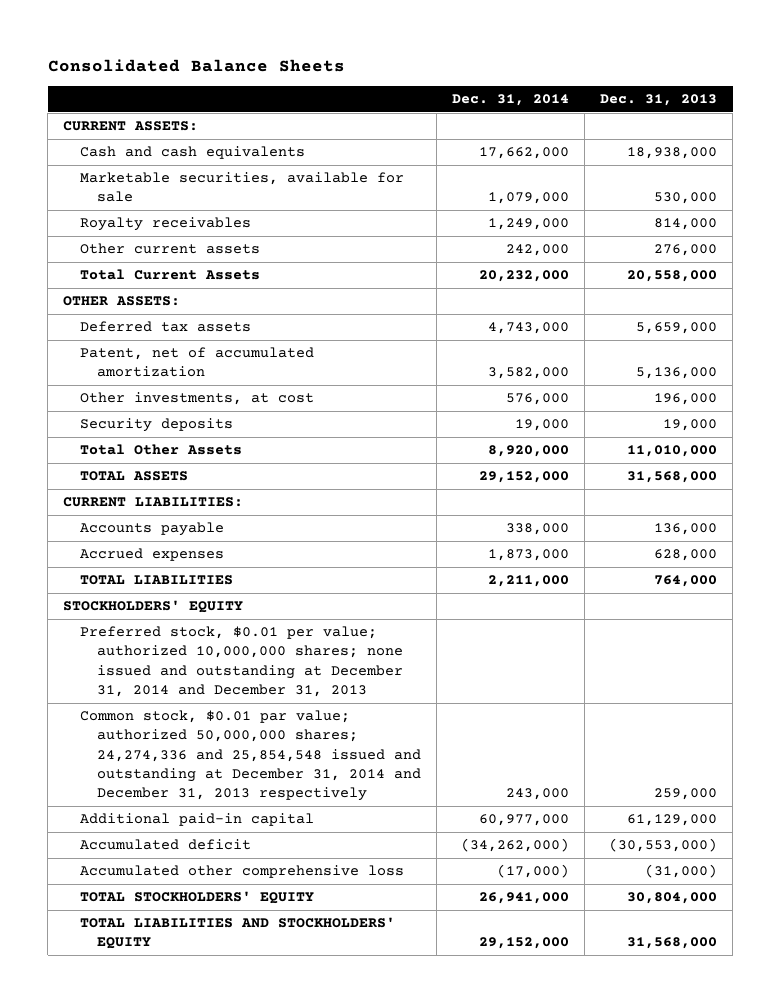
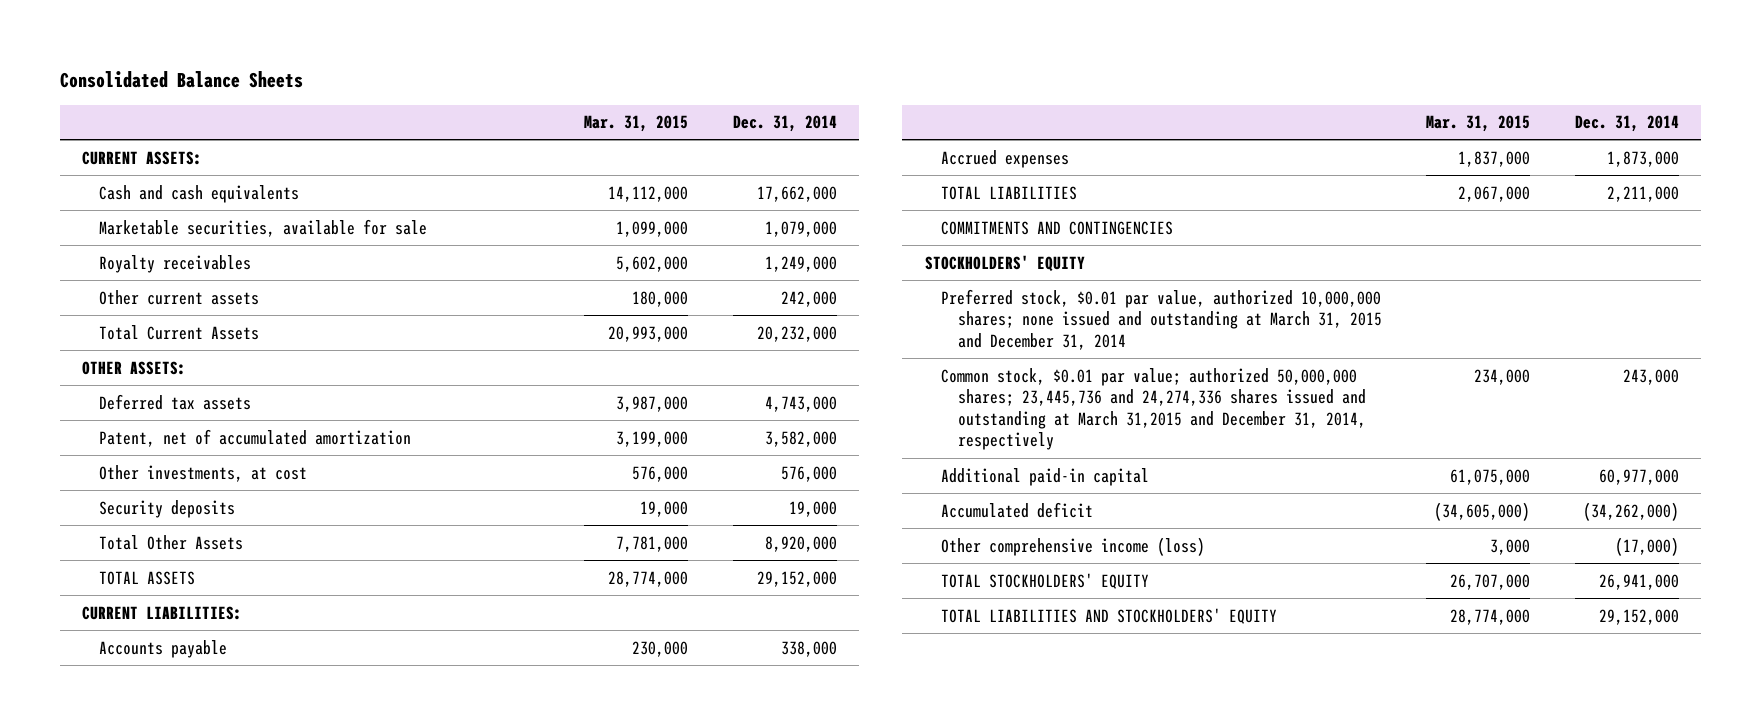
[600,94,718,107] Dec. 31, 2013 -> none
none -> [584,115,689,133] Mar. 31, 2015
none -> [941,220,1174,235] COMMITMENTS AND CONTINGENCIES
[80,626,404,698] Preferred stock, $0.01 per value; authorized 10,000,000 shares; none issued and outstanding at December 31, 2014 and December 31, 2013 -> [941,288,1382,350] Preferred stock, $0.01 par value, authorized 10,000,000 shares; none issued and outstanding at March 31, 2015 and December 31, 2014
[80,710,422,802] Common stock, $0.01 par value; authorized 50,000,000 shares; 24,274,336 and 25,854,548 issued and outstanding at December 31, 2014 and December 31, 2013 respectively -> [941,367,1366,451] Common stock, $0.01 par value; authorized 50,000,000 shares; 23,445,736 and 24,274,336 shares issued and outstanding at March 31,2015 and December 31, 2014, respectively
[80,865,405,879] Accumulated other comprehensive loss -> [941,536,1206,556] Other comprehensive income (loss)

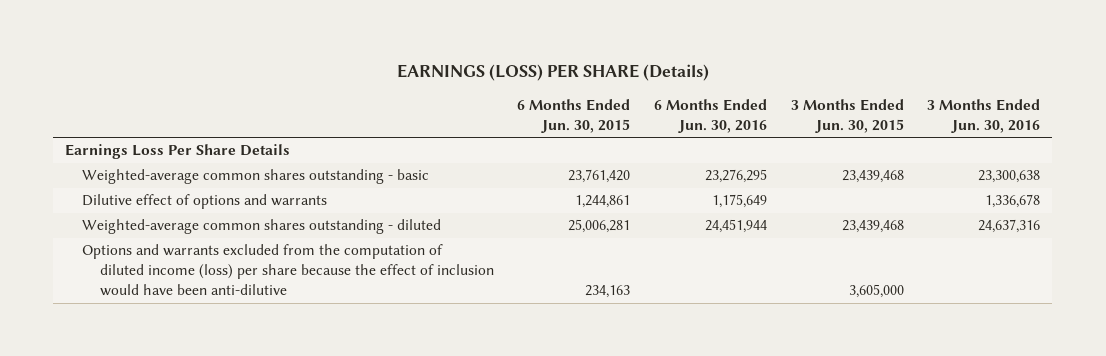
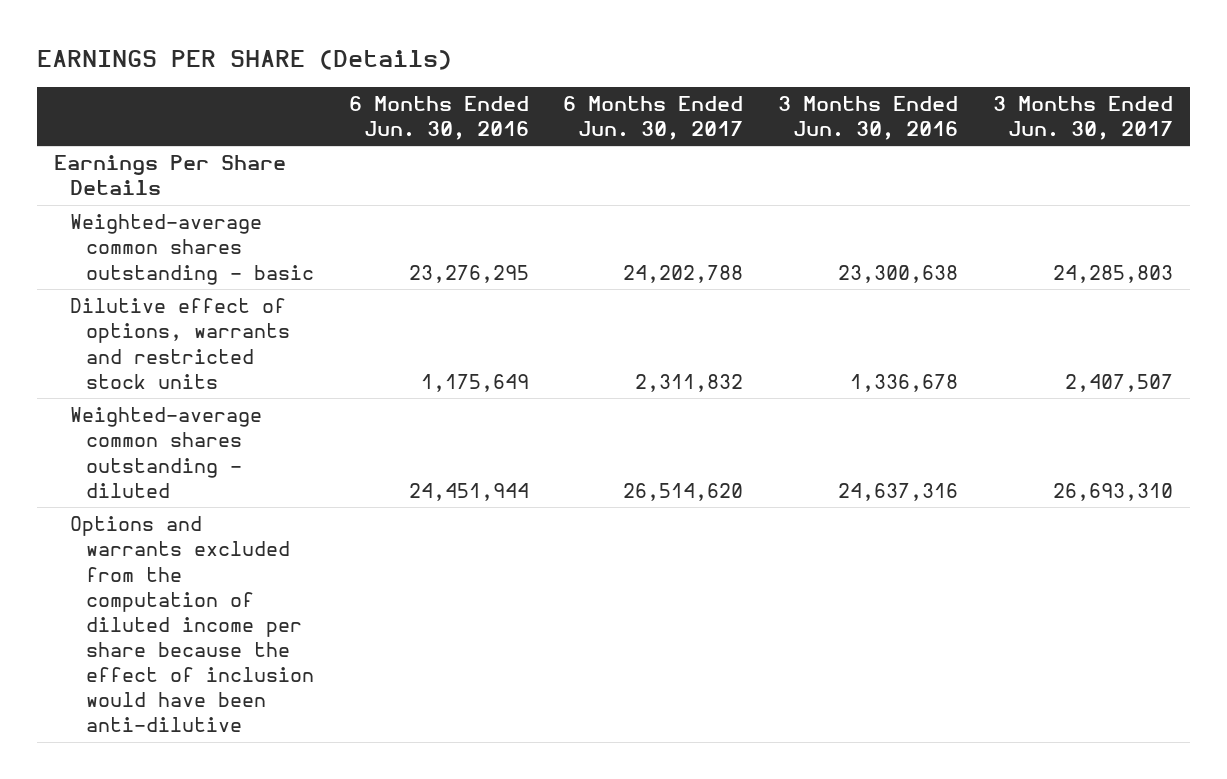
[396,64,709,82] EARNINGS (LOSS) PER SHARE (Details) -> [36,50,452,71] EARNINGS PER SHARE (Details)
[517,98,631,133] 6 Months Ended Jun. 30, 2015 -> none
[790,98,904,133] 3 Months Ended Jun. 30, 2015 -> none
none -> [563,95,744,141] 6 Months Ended Jun. 30, 2017
none -> [992,95,1173,141] 3 Months Ended Jun. 30, 2017
[65,144,291,160] Earnings Loss Per Share Details -> [54,155,287,196] Earnings Per Share Details
[82,194,328,210] Dilutive effect of options and warrants -> [69,298,290,389] Dilutive effect of options, warrants and restricted stock units
[82,244,494,297] Options and warrants excluded from the computation of diluted income (loss) per share because the effect of inclusion would have been anti-dilutive -> [69,516,314,733] Options and warrants excluded from the computation of diluted income per share because the effect of inclusion would have been anti-dilutive

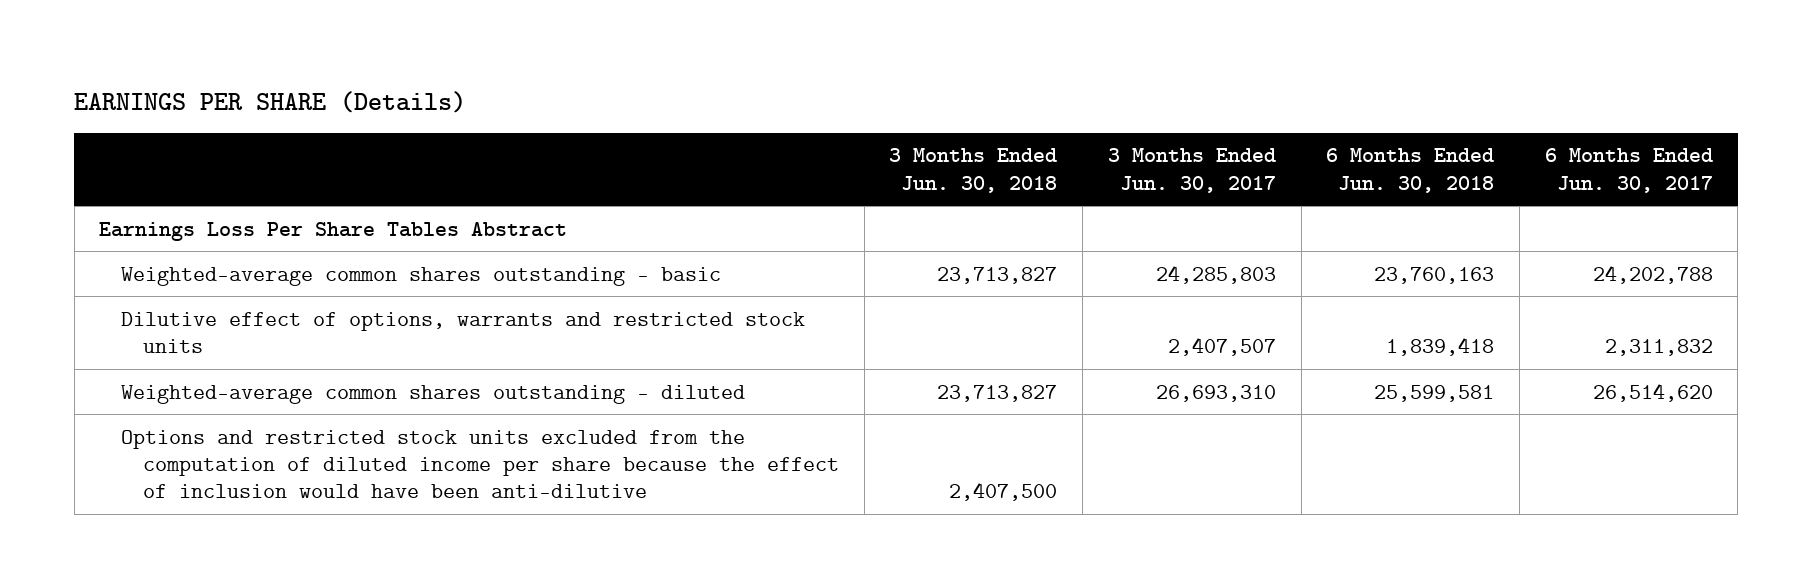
[348,95,529,141] 6 Months Ended Jun. 30, 2016 -> none
[777,95,958,141] 3 Months Ended Jun. 30, 2016 -> none
none -> [889,148,1058,193] 3 Months Ended Jun. 30, 2018
none -> [1326,148,1495,193] 6 Months Ended Jun. 30, 2018
[54,155,287,196] Earnings Per Share Details -> [99,221,568,241] Earnings Loss Per Share Tables Abstract
[69,516,314,733] Options and warrants excluded from the computation of diluted income per share because the effect of inclusion would have been anti-dilutive -> [121,429,840,499] Options and restricted stock units excluded from the computation of diluted income per share because the effect of inclusion would have been anti-dilutive

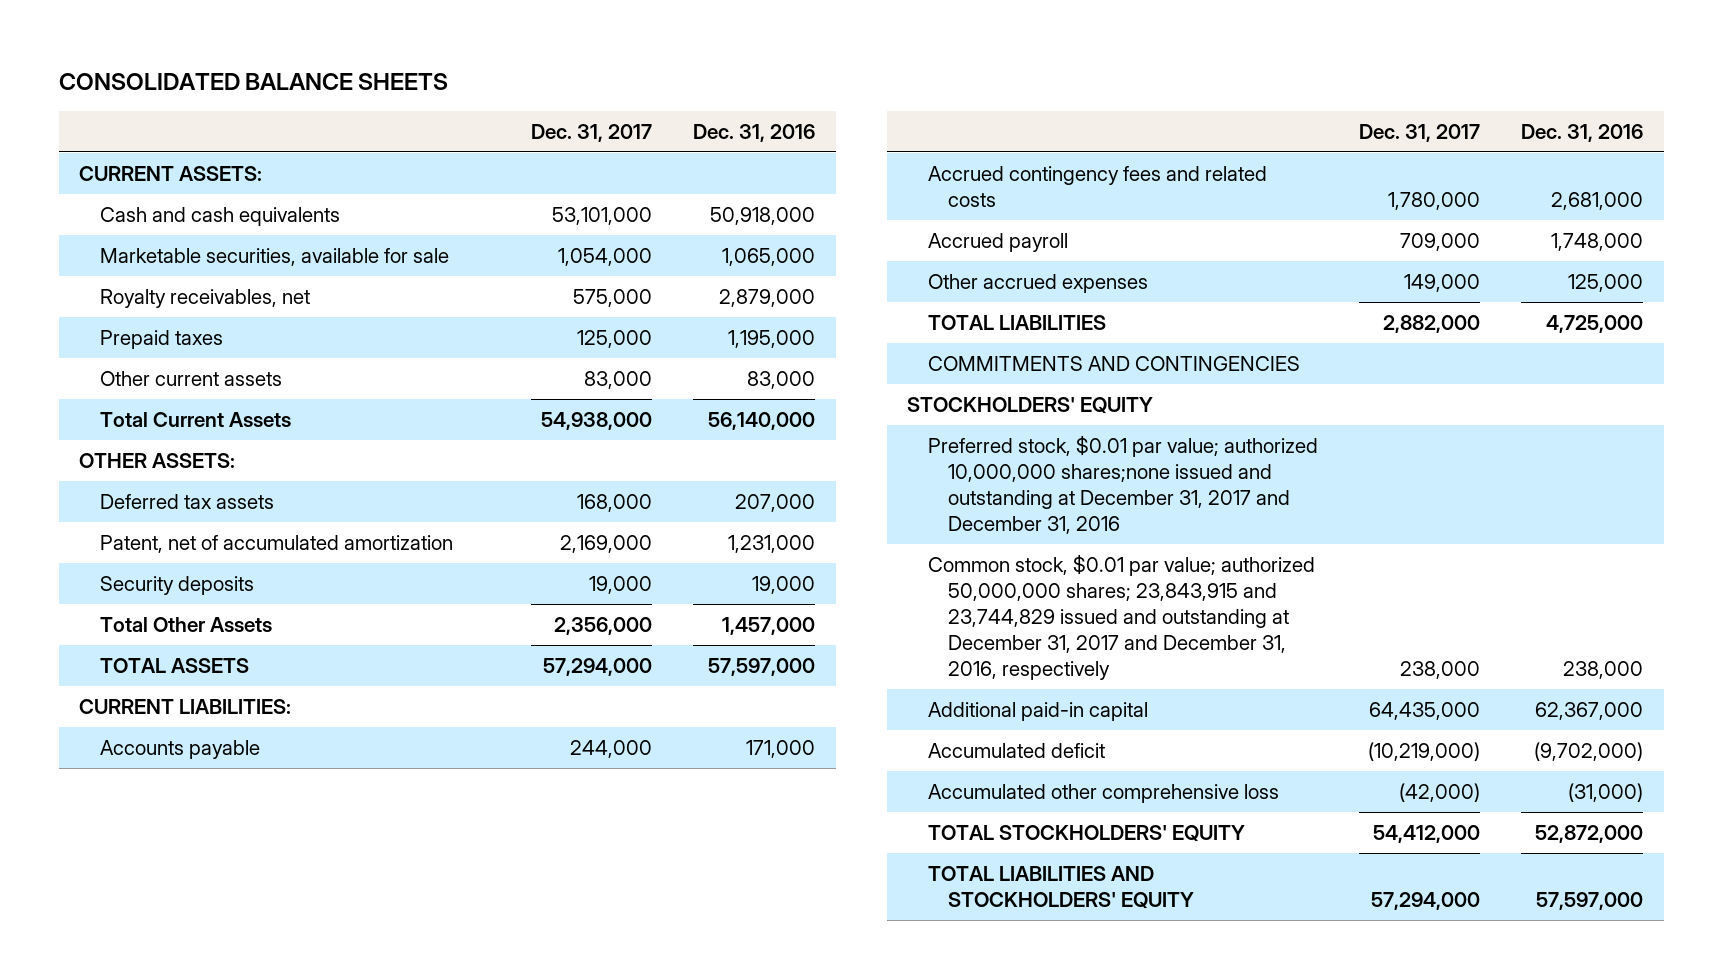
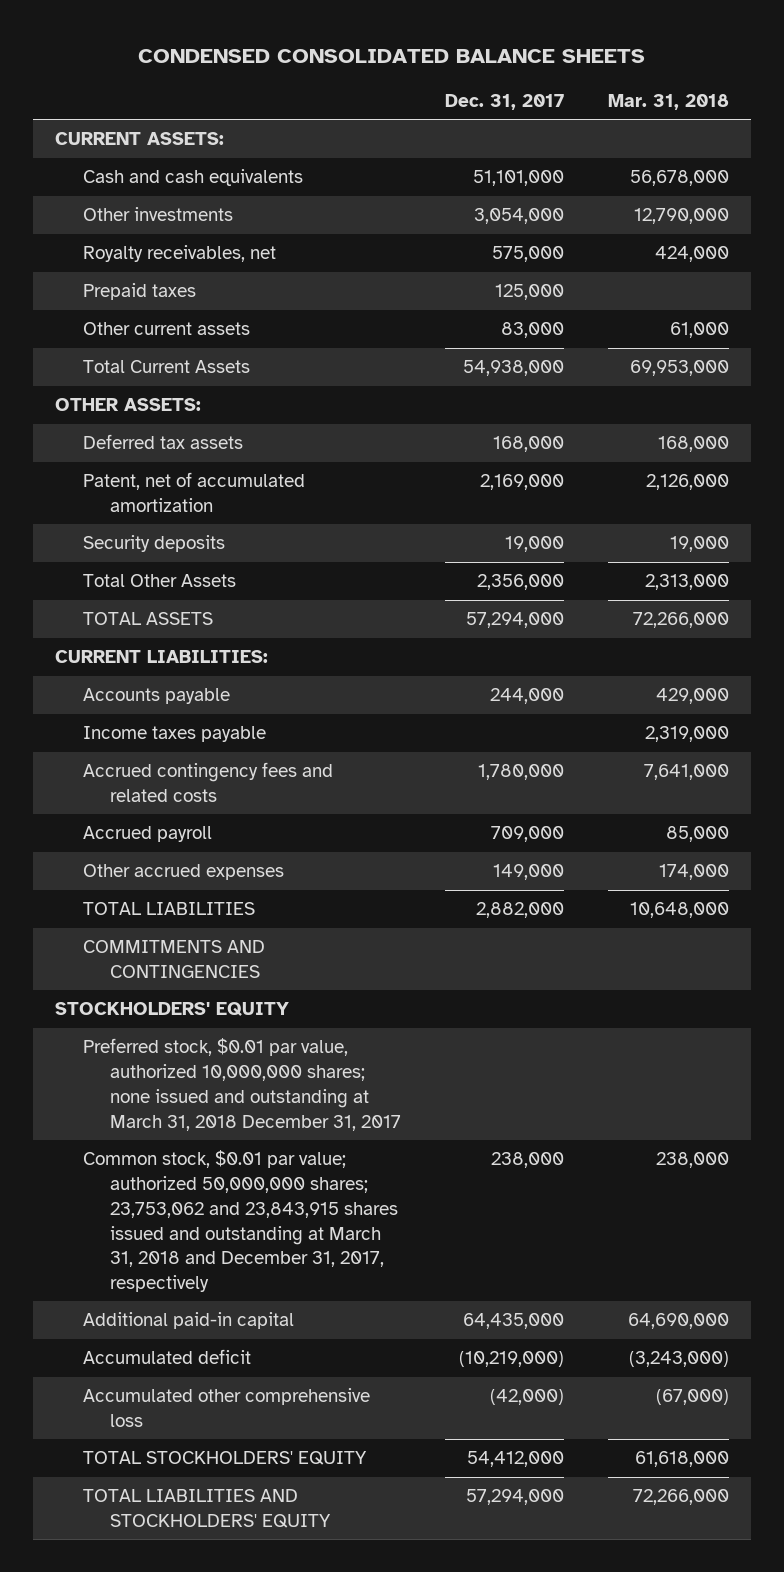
[58,73,448,91] CONSOLIDATED BALANCE SHEETS -> [138,48,646,63] CONDENSED CONSOLIDATED BALANCE SHEETS
[693,123,816,142] Dec. 31, 2016 -> none
none -> [608,94,730,111] Mar. 31, 2018
[99,248,449,267] Marketable securities, available for sale -> none
[552,207,653,226] 53,101,000 -> [473,170,565,187] 51,101,000
none -> [82,207,233,222] Other investments
none -> [82,726,266,743] Income taxes payable
[927,435,1318,534] Preferred stock, $0.01 par value; authorized 10,000,000 shares;none issued and outstanding at December 31, 2017 and December 31, 2016 -> [82,1038,402,1131] Preferred stock, $0.01 par value, authorized 10,000,000 shares; none issued and outstanding at March 31, 2018 December 31, 2017
[927,554,1315,680] Common stock, $0.01 par value; authorized 50,000,000 shares; 23,843,915 and 23,744,829 issued and outstanding at December 31, 2017 and December 31, 2016, respectively -> [82,1150,399,1293] Common stock, $0.01 par value; authorized 50,000,000 shares; 23,753,062 and 23,843,915 shares issued and outstanding at March 31, 2018 and December 31, 2017, respectively

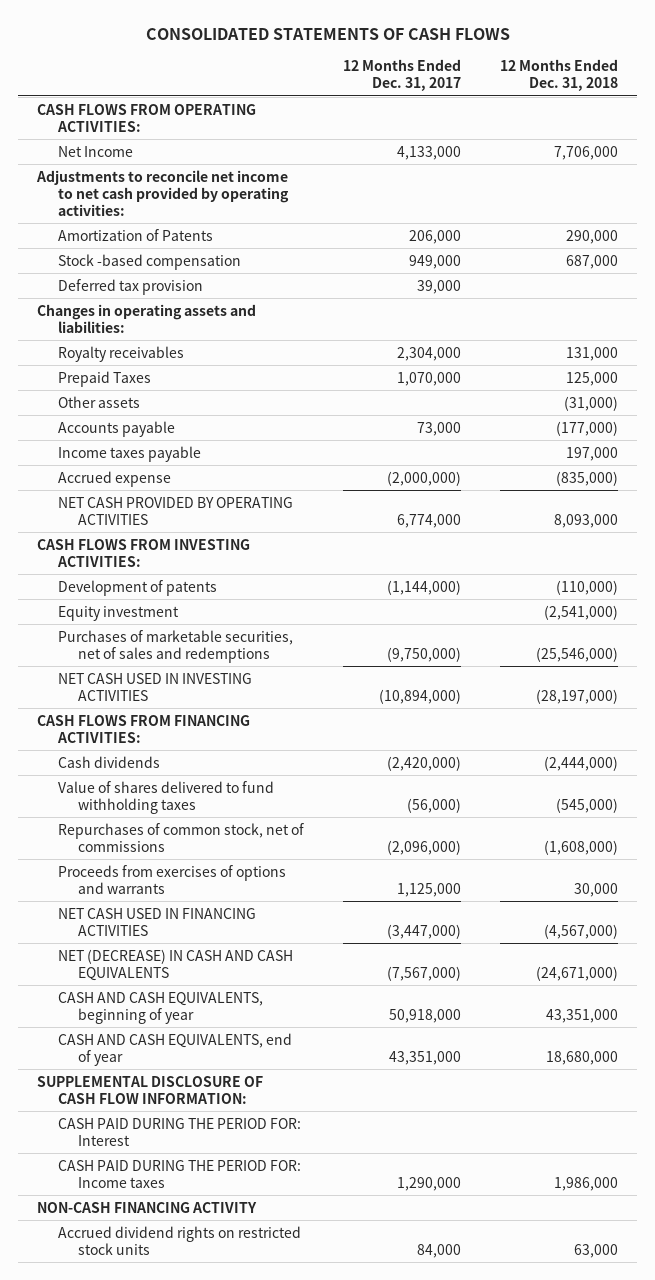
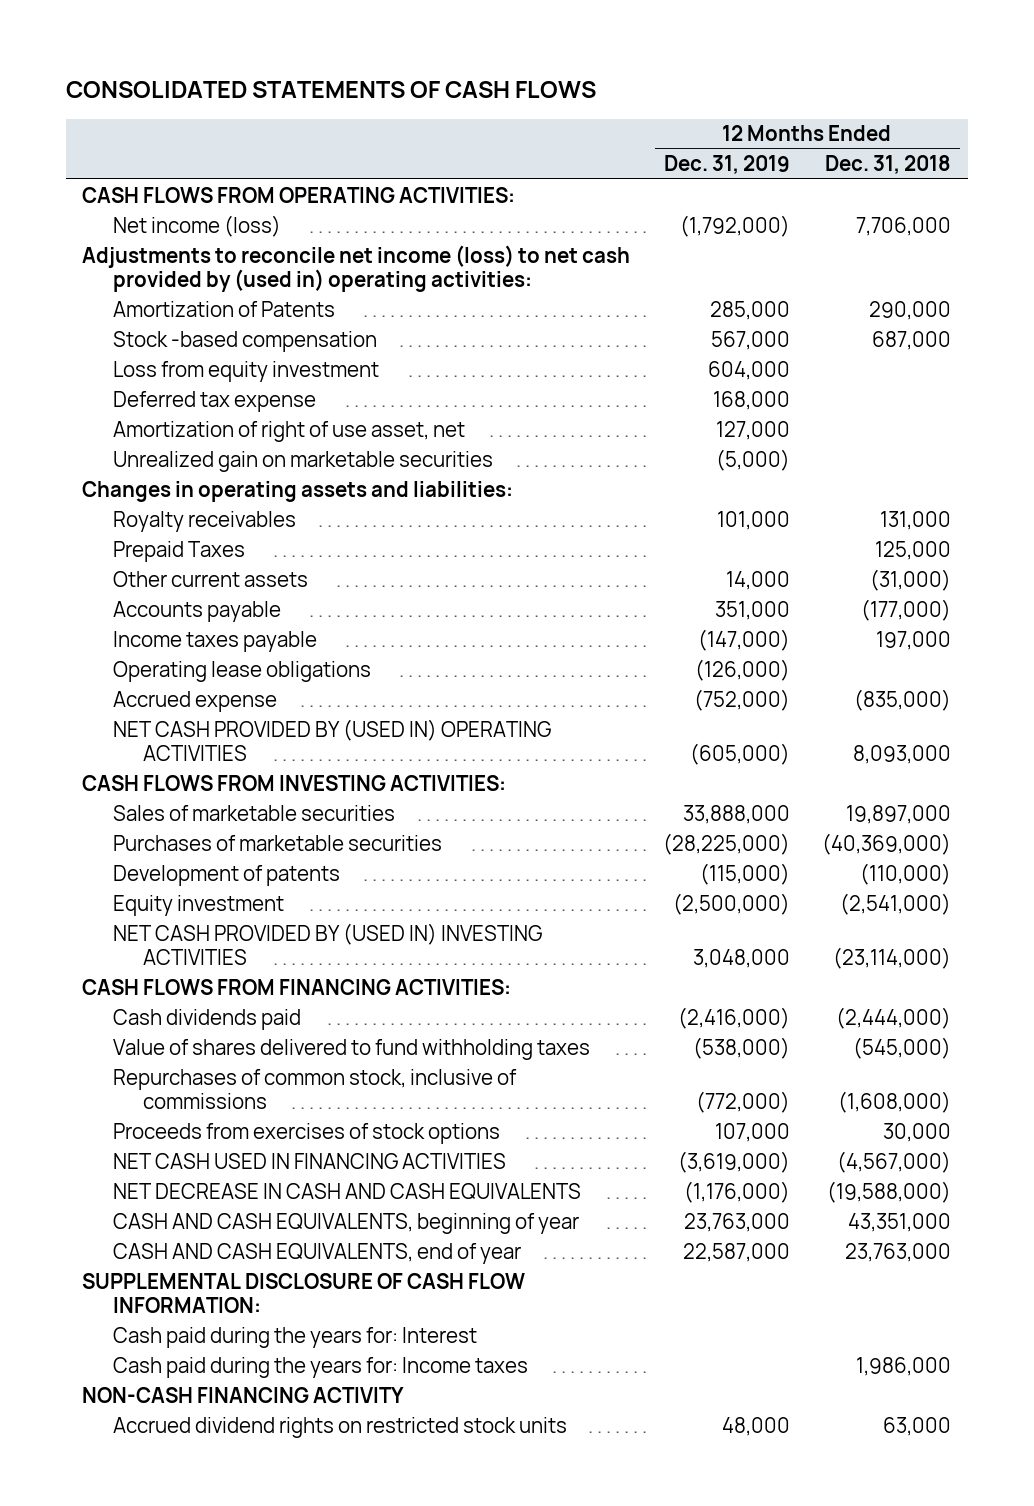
[342,59,461,92] 12 Months Ended Dec. 31, 2017 -> none
none -> [663,155,790,175] Dec. 31, 2019
[57,145,133,157] Net Income -> [112,214,281,237] Net income (loss)
[36,169,289,216] Adjustments to reconcile net income to net cash provided by operating activities: -> [82,244,631,292] Adjustments to reconcile net income (loss) to net cash provided by (used in) operating activities:
none -> [112,360,379,382] Loss from equity investment
[57,278,203,295] Deferred tax provision -> [112,390,316,412] Deferred tax expense
none -> [112,420,465,442] Amortization of right of use asset, net
none -> [112,450,493,472] Unrealized gain on marketable securities
[57,395,140,408] Other assets -> [112,570,308,587] Other current assets
none -> [112,660,371,682] Operating lease obligations
[57,496,293,525] NET CASH PROVIDED BY OPERATING ACTIVITIES -> [112,718,551,761] NET CASH PROVIDED BY (USED IN) OPERATING ACTIVITIES
none -> [112,804,395,821] Sales of marketable securities
none -> [112,834,442,851] Purchases of marketable securities
[57,629,293,663] Purchases of marketable securities, net of sales and redemptions -> none
[57,672,252,701] NET CASH USED IN INVESTING ACTIVITIES -> [112,922,542,965] NET CASH PROVIDED BY (USED IN) INVESTING ACTIVITIES
[535,688,618,704] (28,197,000) -> [833,946,952,969] (23,114,000)
[57,755,160,768] Cash dividends -> [112,1008,301,1030] Cash dividends paid
[57,822,304,852] Repurchases of common stock, net of commissions -> [112,1068,517,1109] Repurchases of common stock, inclusive of commissions
[57,864,286,894] Proceeds from exercises of options and warrants -> [112,1122,500,1144] Proceeds from exercises of stock options
[57,948,293,981] NET (DECREASE) IN CASH AND CASH EQUIVALENTS -> [112,1182,581,1199] NET DECREASE IN CASH AND CASH EQUIVALENTS
[535,965,618,981] (24,671,000) -> [827,1180,952,1203] (19,588,000)
[545,1050,618,1065] 18,680,000 -> [845,1242,952,1262] 23,763,000
[57,1117,301,1146] CASH PAID DURING THE PERIOD FOR: Interest -> [112,1326,477,1348] Cash paid during the years for: Interest
[57,1159,301,1188] CASH PAID DURING THE PERIOD FOR: Income taxes -> [112,1356,528,1378] Cash paid during the years for: Income taxes

